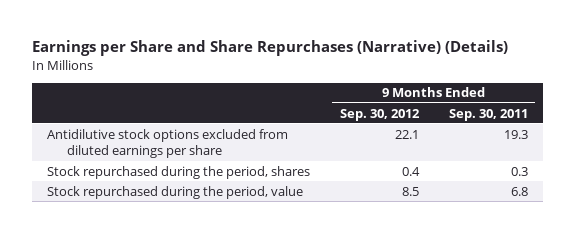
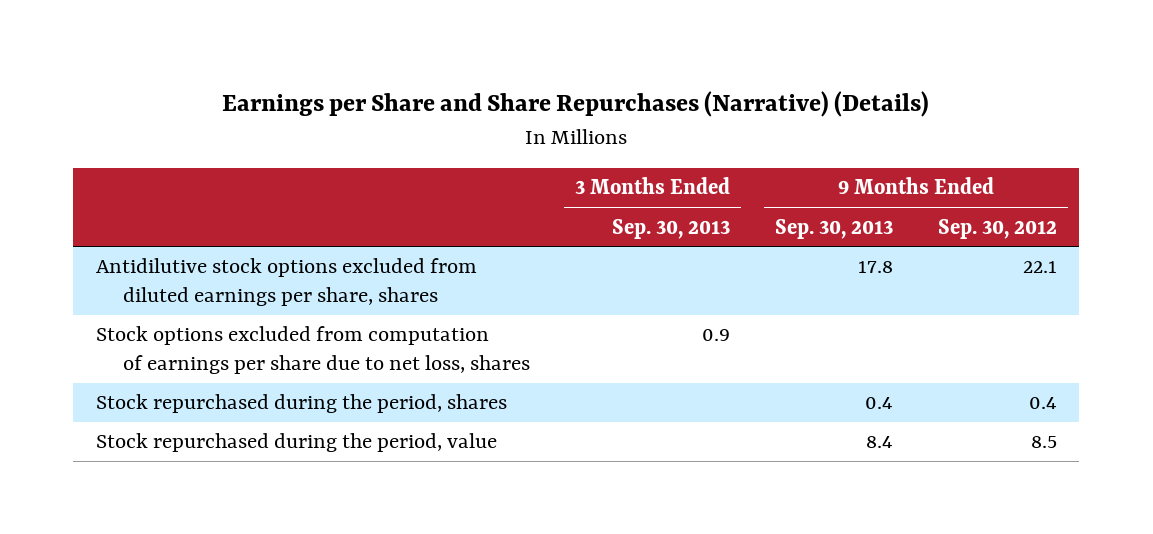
[448,108,528,121] Sep. 30, 2011 -> none
none -> [612,218,731,239] 3 Months Ended Sep. 30, 2013
none -> [774,218,893,239] 9 Months Ended Sep. 30, 2013
[46,128,288,159] Antidilutive stock options excluded from diluted earnings per share -> [95,258,477,307] Antidilutive stock options excluded from diluted earnings per share, shares
none -> [95,326,531,375] Stock options excluded from computation of earnings per share due to net loss, shares

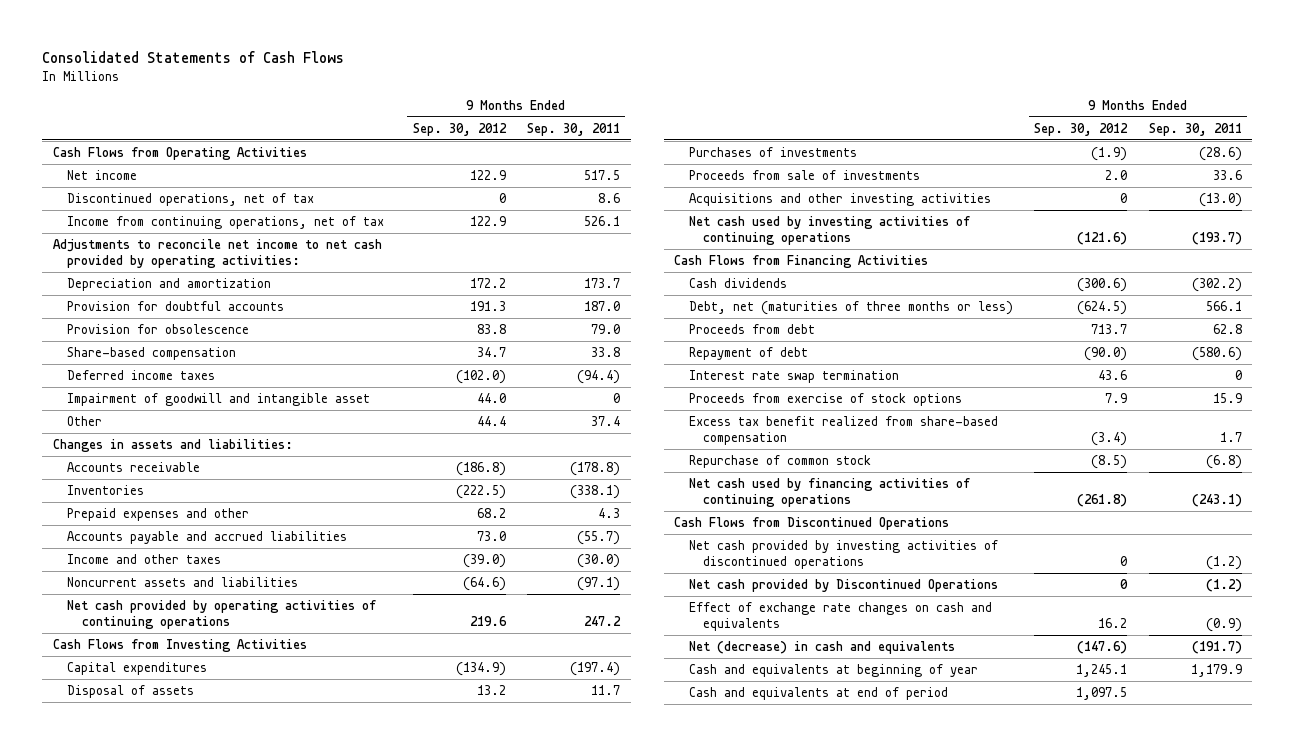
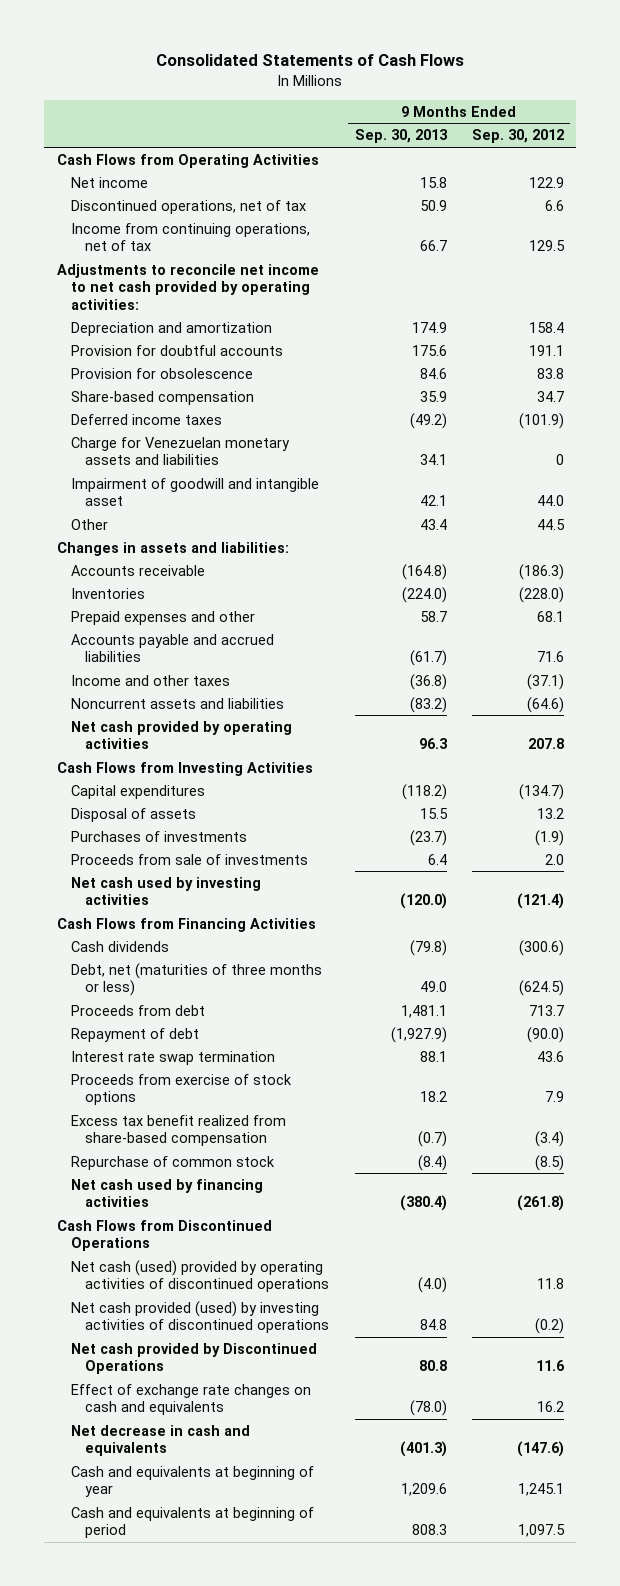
[526,122,620,136] Sep. 30, 2011 -> none
none -> [354,129,448,144] Sep. 30, 2013
[498,193,506,204] 0 -> [544,199,564,211] 6.6
[469,216,506,227] 122.9 -> [528,240,565,252] 129.5
[469,278,506,289] 172.2 -> [528,321,564,333] 158.4
[469,301,506,312] 191.3 -> [528,344,564,356] 191.1
[455,370,506,385] (102.0) -> [518,412,564,429] (101.9)
none -> [70,436,290,466] Charge for Venezuelan monetary assets and liabilities
[476,416,506,427] 44.4 -> [536,518,565,530] 44.5
[455,462,506,477] (186.8) -> [518,563,564,580] (186.3)
[455,485,506,500] (222.5) -> [518,586,564,603] (228.0)
[476,508,506,519] 68.2 -> [536,610,564,622] 68.1
[476,531,506,542] 73.0 -> [536,651,564,663] 71.6
[462,554,506,569] (39.0) -> [526,673,564,690] (37.1)
[67,600,377,630] Net cash provided by operating activities of continuing operations -> [70,720,292,750] Net cash provided by operating activities
[469,616,507,627] 219.6 -> [527,738,564,750] 207.8
[455,662,506,677] (134.9) -> [518,783,564,800] (134.7)
[688,193,991,207] Acquisitions and other investing activities -> none
[688,216,970,246] Net cash used by investing activities of continuing operations -> [70,876,261,906] Net cash used by investing activities
[1077,232,1128,246] (121.6) -> [516,893,564,910] (121.4)
[688,478,970,508] Net cash used by financing activities of continuing operations -> [70,1178,263,1208] Net cash used by financing activities
none -> [70,1259,330,1293] Net cash (used) provided by operating activities of discontinued operations
[688,540,998,570] Net cash provided by investing activities of discontinued operations -> [70,1300,330,1334] Net cash provided (used) by investing activities of discontinued operations
[1120,556,1128,567] 0 -> [534,1318,564,1335] (0.2)
[1120,579,1129,590] 0 -> [535,1360,565,1372] 11.6
[688,641,955,655] Net (decrease) in cash and equivalents -> [70,1424,250,1457] Net decrease in cash and equivalents
[688,687,948,701] Cash and equivalents at end of period -> [70,1506,314,1539] Cash and equivalents at beginning of period

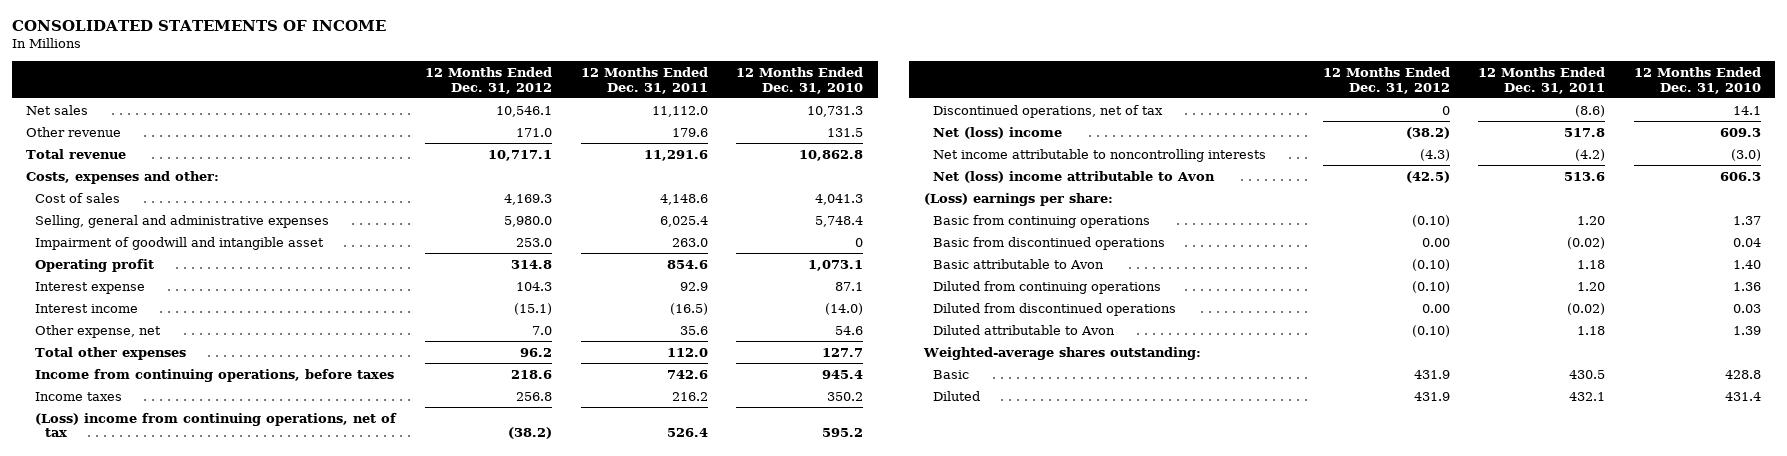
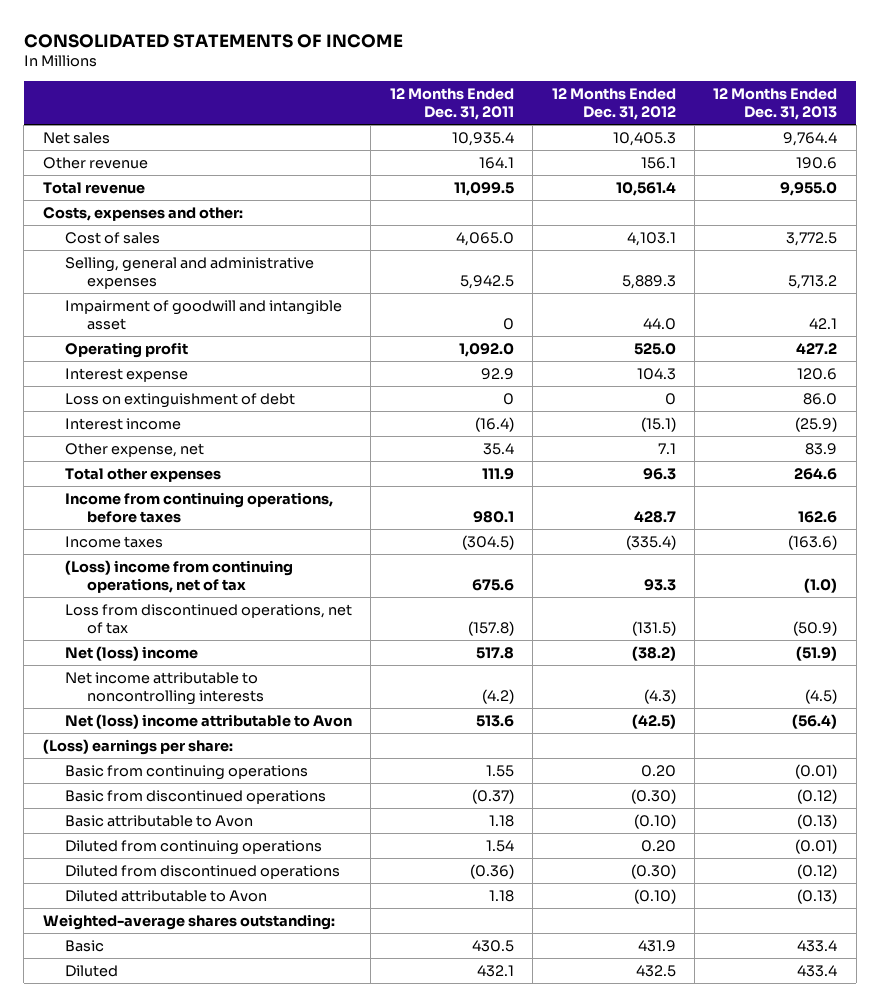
[736,66,864,94] 12 Months Ended Dec. 31, 2010 -> none
none -> [713,87,838,120] 12 Months Ended Dec. 31, 2013
[495,105,552,117] 10,546.1 -> [612,131,676,146] 10,405.3
[651,105,708,117] 11,112.0 -> [451,131,514,146] 10,935.4
[515,127,552,137] 171.0 -> [640,156,676,169] 156.1
[671,127,708,137] 179.6 -> [478,156,514,169] 164.1
[487,149,552,161] 10,717.1 -> [615,181,676,196] 10,561.4
[643,149,708,161] 11,291.6 -> [453,181,514,196] 11,099.5
[503,193,552,205] 4,169.3 -> [626,231,676,246] 4,103.1
[659,193,708,205] 4,148.6 -> [455,231,514,246] 4,065.0
[503,215,552,227] 5,980.0 -> [621,275,676,290] 5,889.3
[659,215,708,227] 6,025.4 -> [459,275,514,290] 5,942.5
[515,237,552,247] 253.0 -> [642,318,676,331] 44.0
[671,237,708,247] 263.0 -> [502,318,514,331] 0
[510,259,552,269] 314.8 -> [633,342,676,355] 525.0
[666,259,708,269] 854.6 -> [458,342,514,357] 1,092.0
none -> [65,392,296,408] Loss on extinguishment of debt
[669,302,708,315] (16.5) -> [474,416,514,432] (16.4)
[531,325,552,335] 7.0 -> [657,442,676,454] 7.1
[679,325,708,335] 35.6 -> [482,442,514,455] 35.4
[519,347,552,357] 96.2 -> [642,467,676,480] 96.3
[666,347,708,357] 112.0 -> [481,467,514,480] 111.9
[510,369,552,379] 218.6 -> [633,511,676,524] 428.7
[666,369,708,379] 742.6 -> [472,511,514,524] 980.1
[515,391,552,401] 256.8 -> [625,534,676,550] (335.4)
[671,391,708,401] 216.2 -> [461,534,514,550] (304.5)
[507,427,552,440] (38.2) -> [643,579,676,592] 93.3
[666,428,708,438] 526.4 -> [471,579,514,592] 675.6
[932,104,1163,118] Discontinued operations, net of tax -> [65,603,353,635] Loss from discontinued operations, net of tax
[1441,105,1450,115] 0 -> [631,621,676,637] (131.5)
[1575,104,1606,117] (8.6) -> [467,621,514,637] (157.8)
[1411,214,1450,227] (0.10) -> [640,764,676,777] 0.20
[1577,215,1606,225] 1.20 -> [485,764,514,777] 1.55
[1421,237,1450,247] 0.00 -> [630,788,676,804] (0.30)
[1567,236,1606,249] (0.02) -> [471,788,514,804] (0.37)
[1411,280,1450,293] (0.10) -> [640,839,676,852] 0.20
[1577,281,1606,291] 1.20 -> [485,839,514,852] 1.54
[1421,303,1450,313] 0.00 -> [630,863,676,879] (0.30)
[1567,302,1606,315] (0.02) -> [469,863,514,879] (0.36)
[1413,391,1450,401] 431.9 -> [635,964,676,977] 432.5

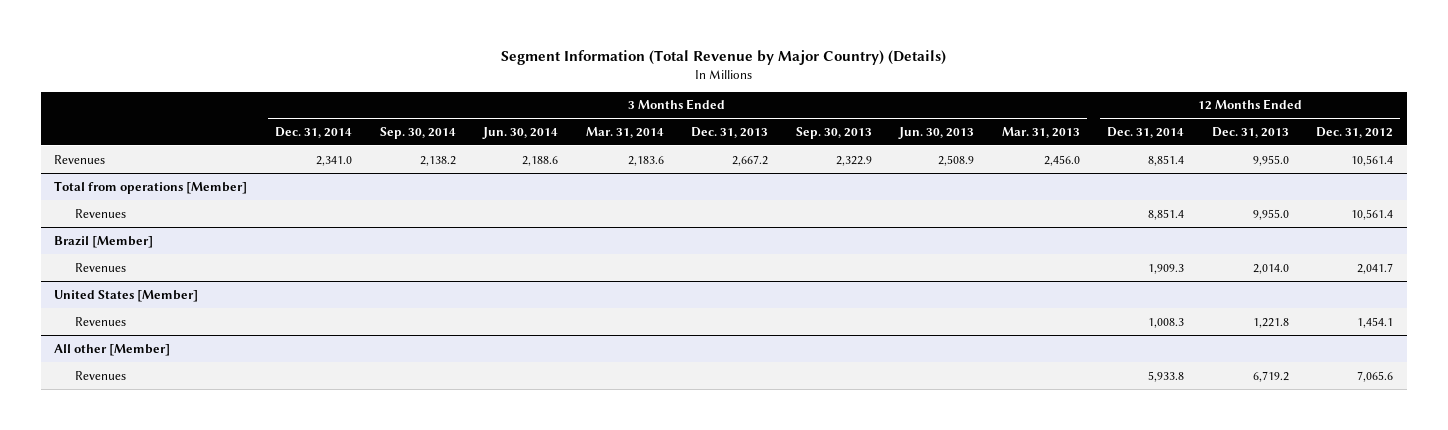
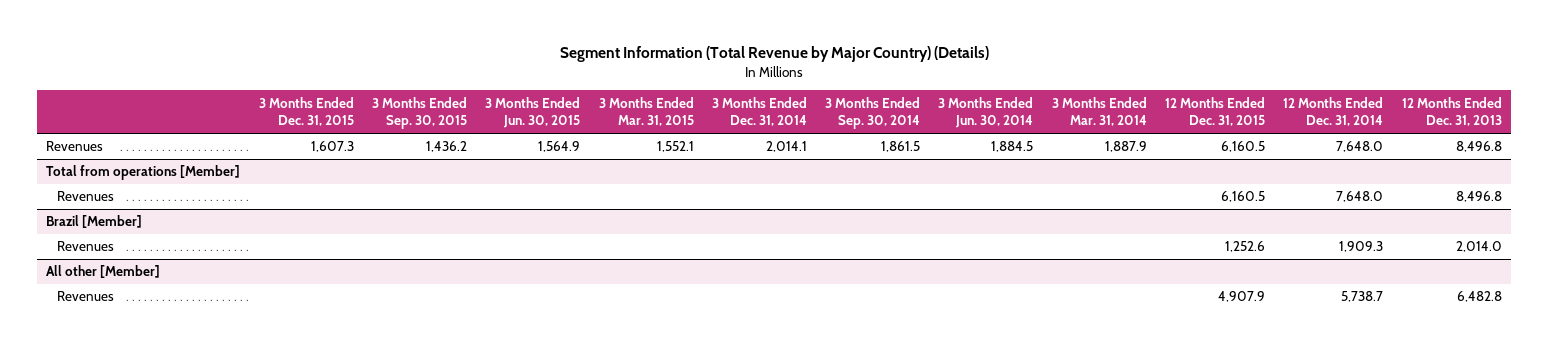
[691,126,769,138] Dec. 31, 2013 -> none
[795,126,872,139] Sep. 30, 2013 -> none
[898,126,975,139] Jun. 30, 2013 -> none
[1001,126,1080,138] Mar. 31, 2013 -> none
[1316,126,1394,138] Dec. 31, 2012 -> none
none -> [258,96,354,127] 3 Months Ended Dec. 31, 2015
none -> [371,96,467,130] 3 Months Ended Sep. 30, 2015
none -> [485,96,581,129] 3 Months Ended Jun. 30, 2015
none -> [598,96,694,127] 3 Months Ended Mar. 31, 2015
none -> [1165,96,1266,127] 12 Months Ended Dec. 31, 2015
[316,155,353,166] 2,341.0 -> [765,141,807,153] 2,014.1
[419,155,456,166] 2,138.2 -> [881,141,921,153] 1,861.5
[522,155,559,166] 2,188.6 -> [991,141,1034,153] 1,884.5
[627,155,664,166] 2,183.6 -> [1104,141,1147,153] 1,887.9
[1148,154,1185,166] 8,851.4 -> [1336,141,1384,153] 7,648.0
[1252,154,1289,166] 9,955.0 -> [1455,141,1502,153] 8,496.8
[1148,208,1185,220] 8,851.4 -> [1336,191,1384,203] 7,648.0
[1252,208,1289,220] 9,955.0 -> [1455,191,1502,203] 8,496.8
[54,289,199,302] United States [Member] -> none
[75,316,127,326] Revenues -> none
[1148,370,1185,382] 5,933.8 -> [1341,291,1384,303] 5,738.7
[1252,370,1289,382] 6,719.2 -> [1456,291,1502,303] 6,482.8

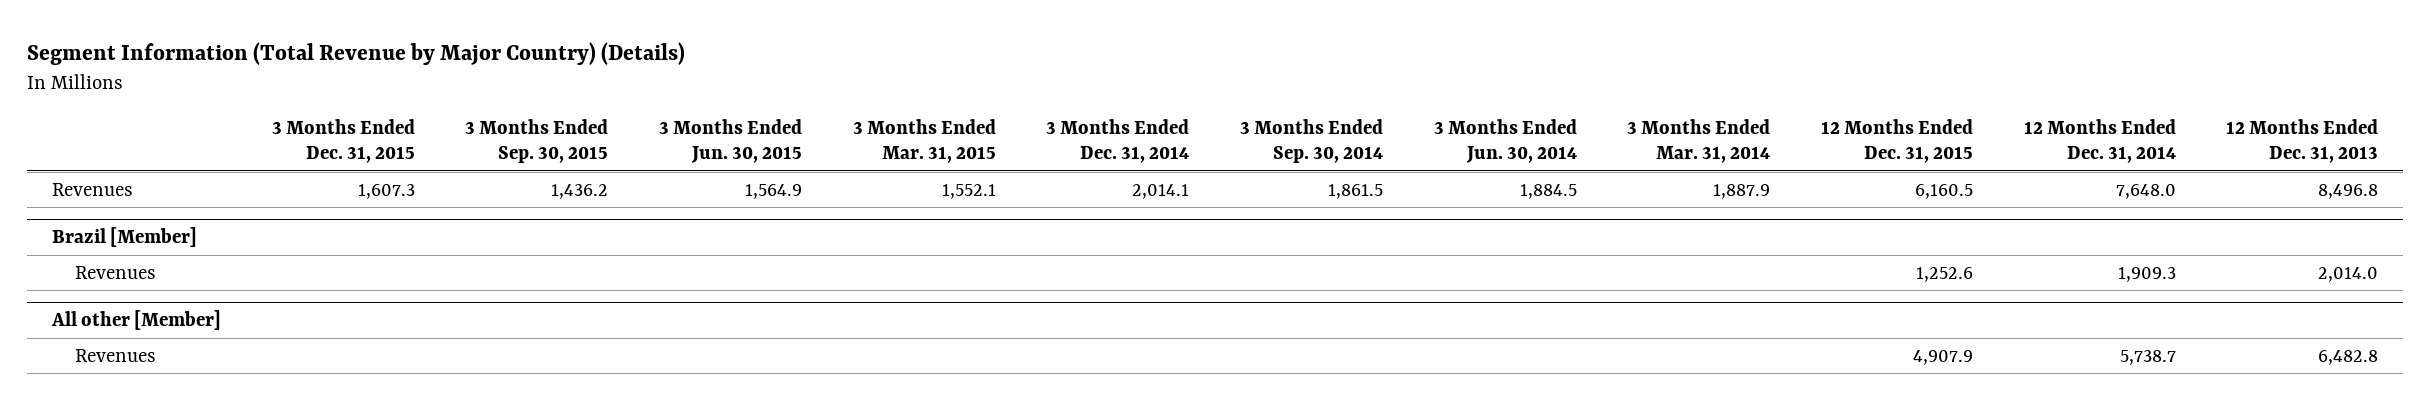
[46,165,241,181] Total from operations [Member] -> none
[57,191,115,202] Revenues -> none

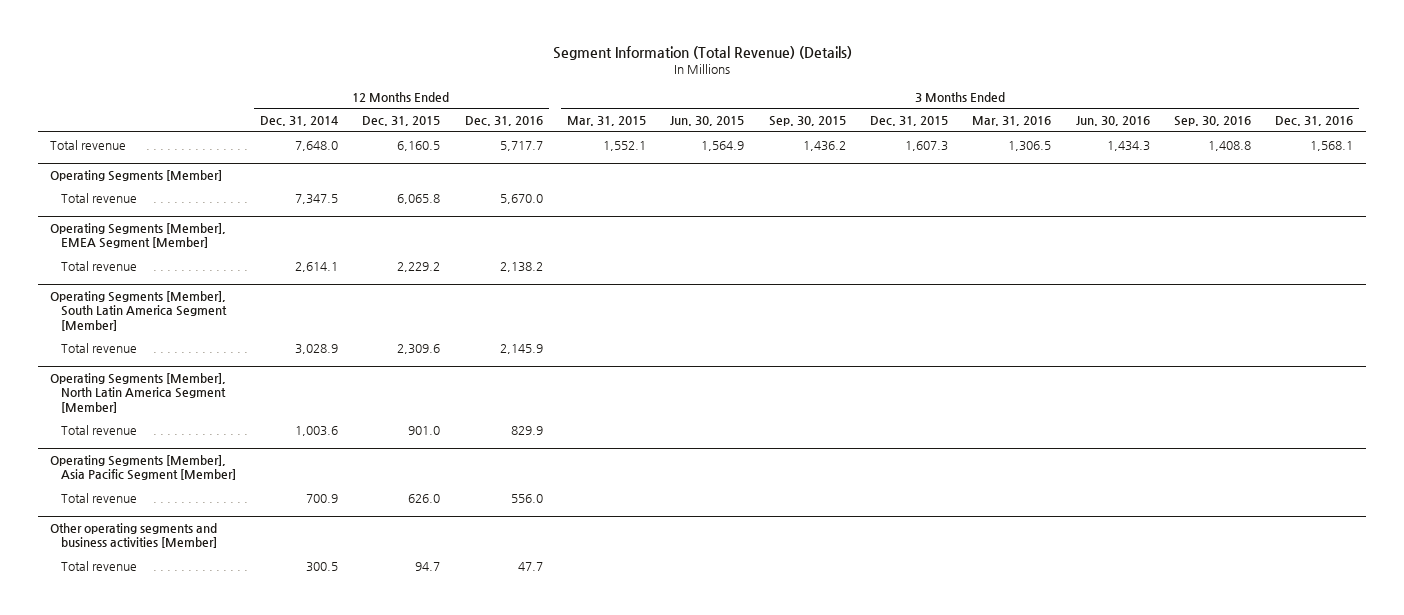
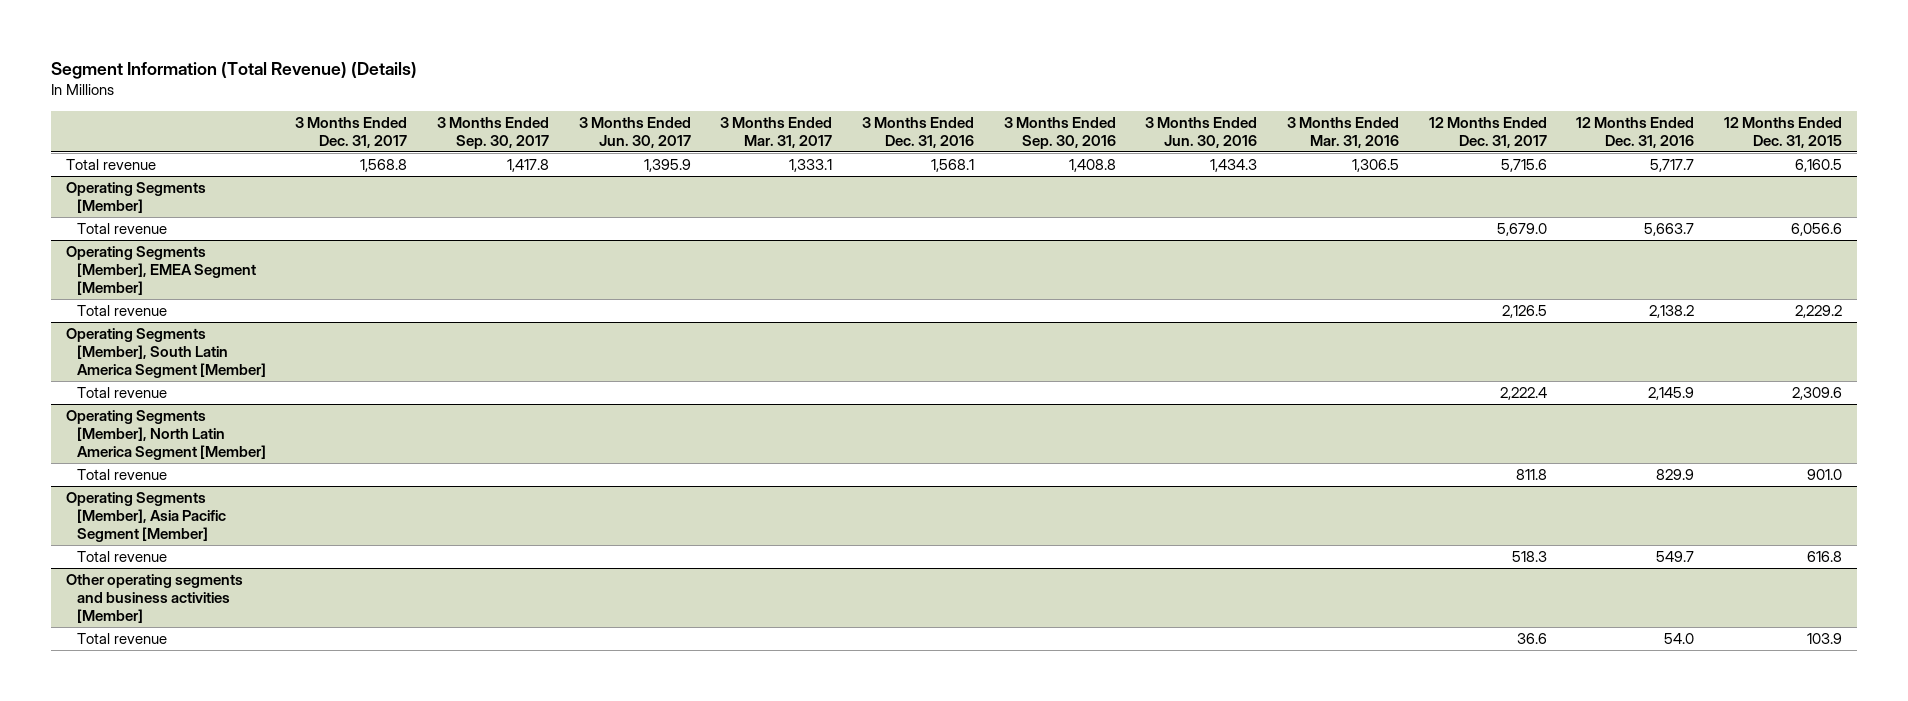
[260,116,339,127] Dec. 31, 2014 -> none
[567,116,647,127] Mar. 31, 2015 -> none
[670,116,745,127] Jun. 30, 2015 -> none
[768,116,846,127] Sep. 30, 2015 -> none
[870,116,949,127] Dec. 31, 2015 -> none
none -> [295,116,408,148] 3 Months Ended Dec. 31, 2017
none -> [437,116,550,149] 3 Months Ended Sep. 30, 2017
none -> [578,116,691,148] 3 Months Ended Jun. 30, 2017
none -> [720,116,833,148] 3 Months Ended Mar. 31, 2017
none -> [1428,116,1547,148] 12 Months Ended Dec. 31, 2017
[397,193,441,204] 6,065.8 -> [1791,223,1843,237] 6,056.6
[499,193,543,204] 5,670.0 -> [1644,223,1695,237] 5,663.7
[408,493,441,503] 626.0 -> [1807,551,1843,563] 616.8
[510,493,543,503] 556.0 -> [1656,551,1695,563] 549.7
[415,561,441,571] 94.7 -> [1807,633,1843,645] 103.9
[517,561,543,571] 47.7 -> [1664,633,1695,645] 54.0

